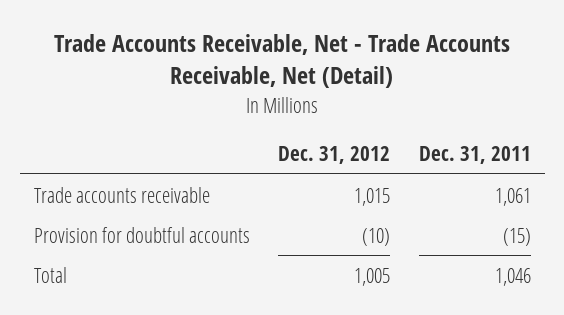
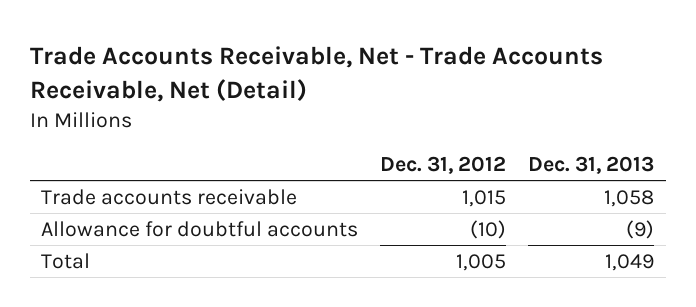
[418,145,531,164] Dec. 31, 2011 -> none
none -> [528,156,655,175] Dec. 31, 2013
[33,226,250,243] Provision for doubtful accounts -> [41,220,359,237] Allowance for doubtful accounts

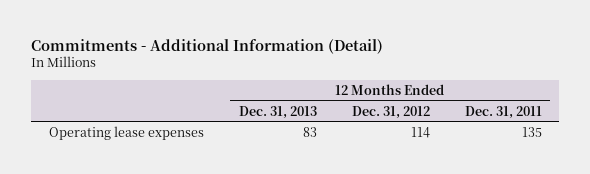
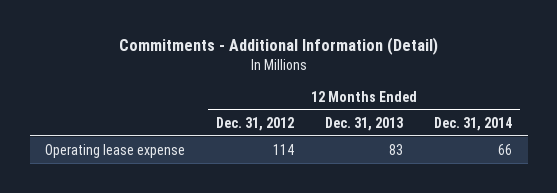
[464,105,542,119] Dec. 31, 2011 -> none
none -> [434,116,513,131] Dec. 31, 2014
[48,125,204,140] Operating lease expenses -> [45,143,186,158] Operating lease expense

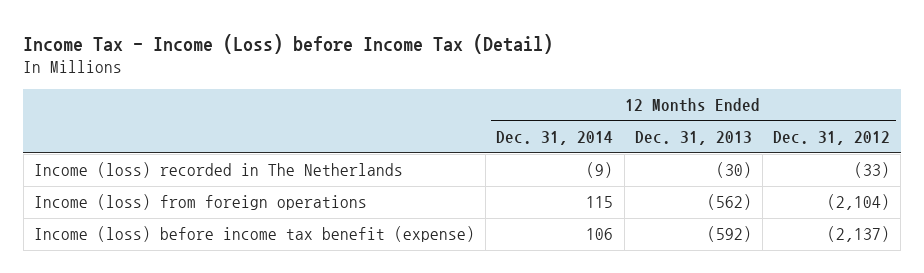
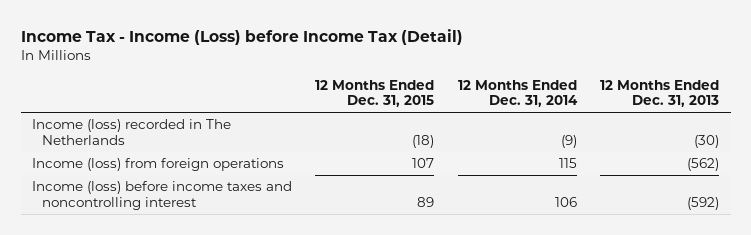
[773,131,891,146] Dec. 31, 2012 -> none
none -> [315,79,435,108] 12 Months Ended Dec. 31, 2015
[34,226,476,243] Income (loss) before income tax benefit (expense) -> [32,181,293,210] Income (loss) before income taxes and noncontrolling interest

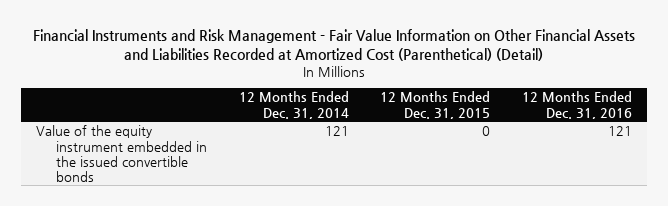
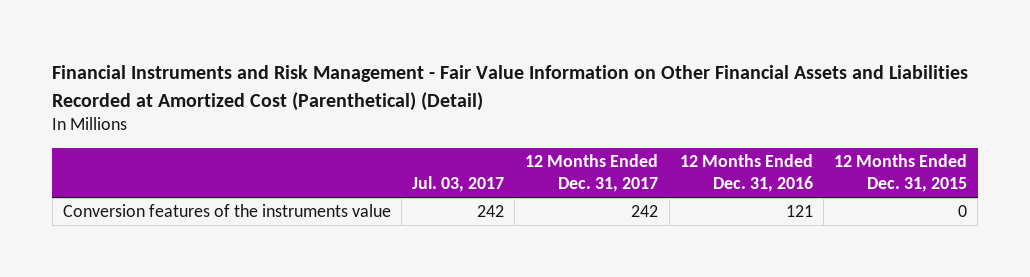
[238,91,349,119] 12 Months Ended Dec. 31, 2014 -> none
none -> [412,176,505,193] Jul. 03, 2017
none -> [525,154,659,193] 12 Months Ended Dec. 31, 2017
[36,125,207,182] Value of the equity instrument embedded in the issued convertible bonds -> [62,204,391,218] Conversion features of the instruments value

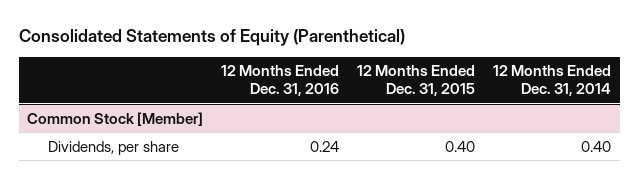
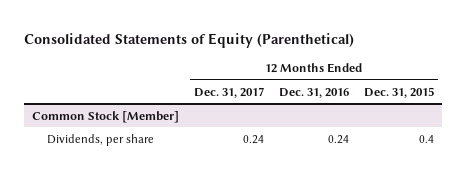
[492,65,611,96] 12 Months Ended Dec. 31, 2014 -> none
none -> [194,86,265,98] Dec. 31, 2017
[444,140,475,152] 0.40 -> [419,134,435,143] 0.4

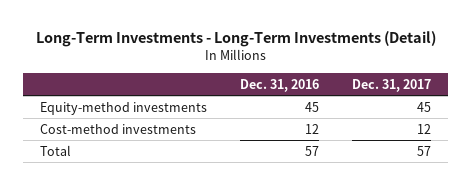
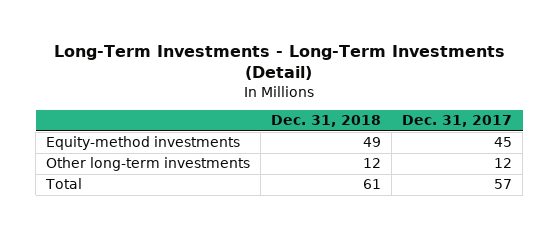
[240,78,320,92] Dec. 31, 2016 -> none
none -> [271,115,382,128] Dec. 31, 2018
[39,123,196,134] Cost-method investments -> none
none -> [46,157,251,172] Other long-term investments

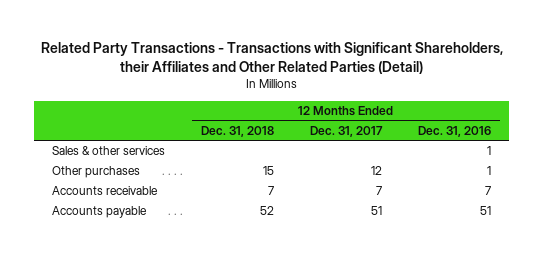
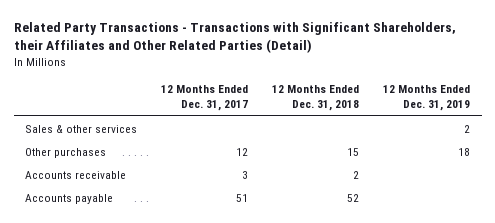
[418,125,492,137] Dec. 31, 2016 -> none
none -> [382,85,470,112] 12 Months Ended Dec. 31, 2019
[268,186,275,196] 7 -> [352,170,359,179] 2
[376,186,383,196] 7 -> [242,170,249,179] 3

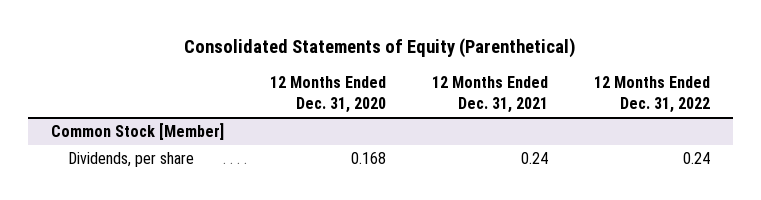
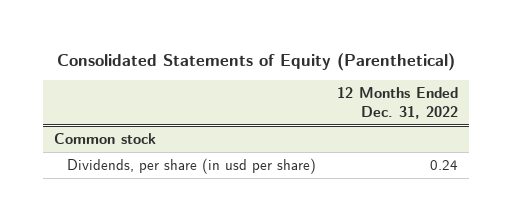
[269,76,386,114] 12 Months Ended Dec. 31, 2020 -> none
[431,76,548,114] 12 Months Ended Dec. 31, 2021 -> none
[50,123,224,141] Common Stock [Member] -> [53,133,156,145] Common stock
[67,152,194,168] Dividends, per share -> [66,158,316,175] Dividends, per share (in usd per share)

